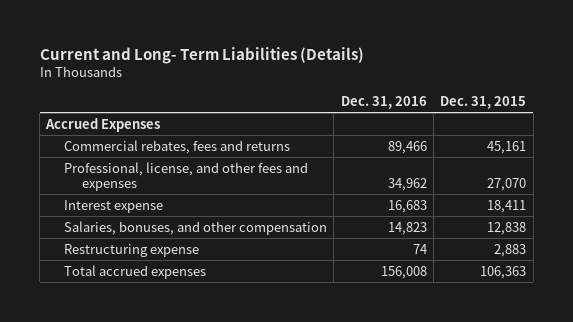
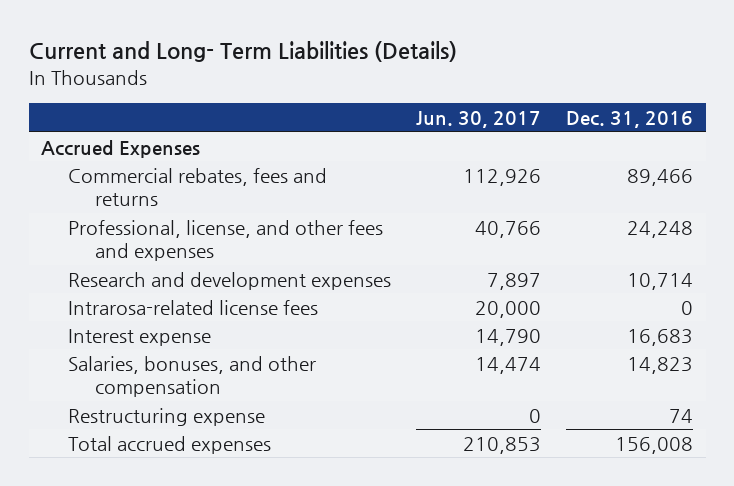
[440,95,527,109] Dec. 31, 2015 -> none
none -> [416,111,542,129] Jun. 30, 2017
[387,177,427,191] 34,962 -> [627,220,694,238] 24,248
none -> [68,271,392,290] Research and development expenses
none -> [68,299,319,315] Intrarosa-related license fees

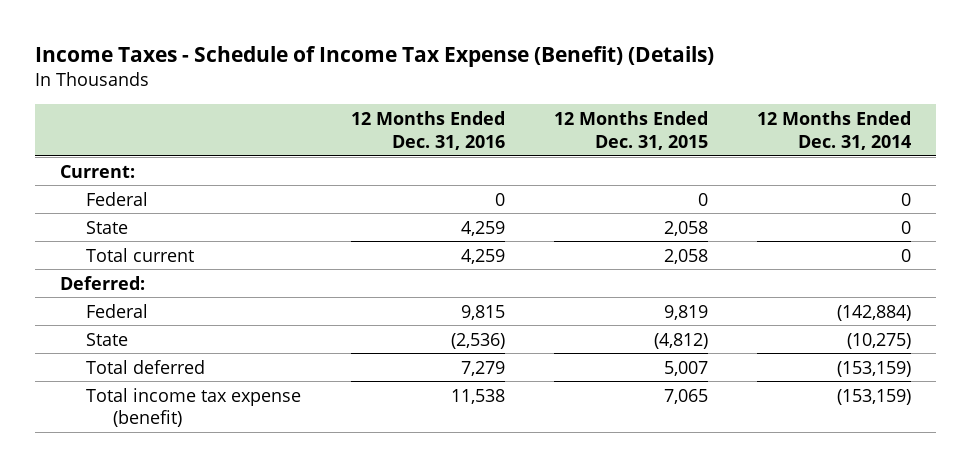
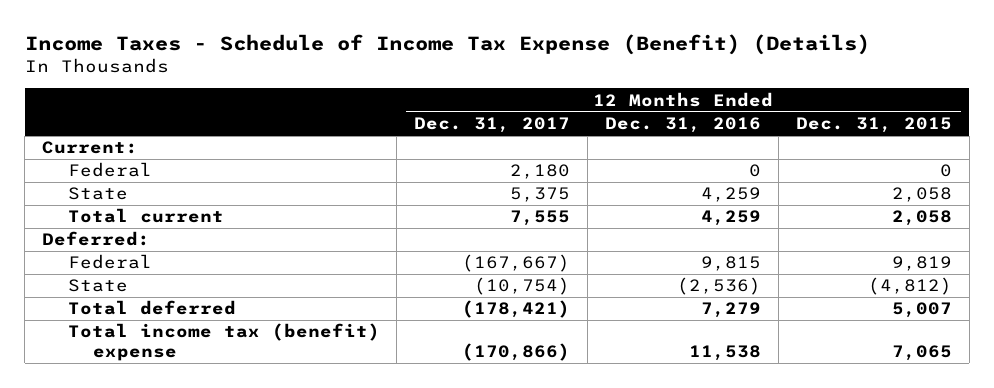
[757,110,912,150] 12 Months Ended Dec. 31, 2014 -> none
none -> [414,117,571,134] Dec. 31, 2017
[86,387,302,428] Total income tax expense (benefit) -> [67,323,380,361] Total income tax (benefit) expense

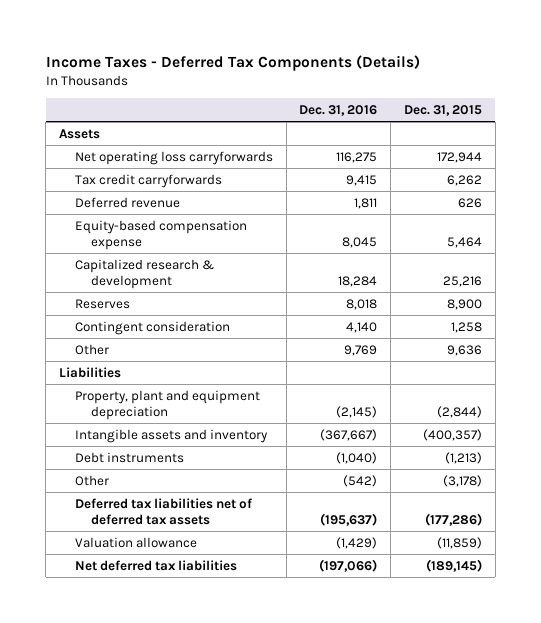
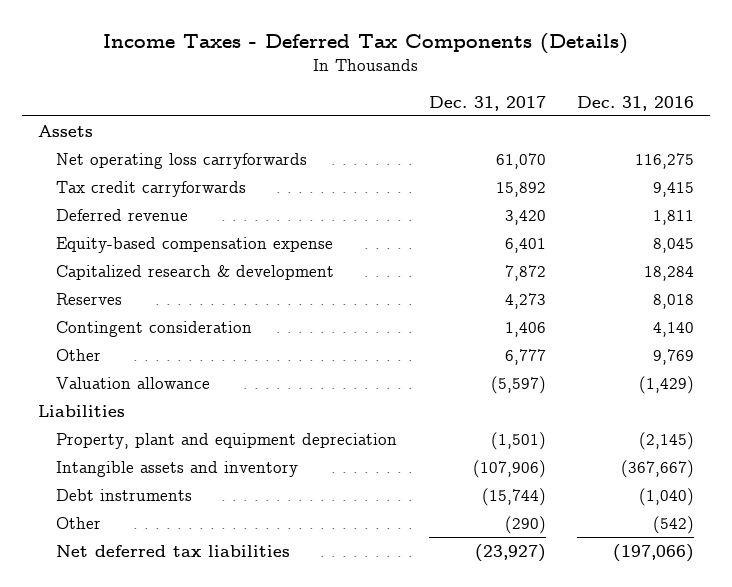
[403,104,482,116] Dec. 31, 2015 -> none
none -> [428,95,546,111] Dec. 31, 2017
[74,536,197,548] Valuation allowance -> [55,376,210,389] Valuation allowance
[74,497,252,525] Deferred tax liabilities net of deferred tax assets -> none

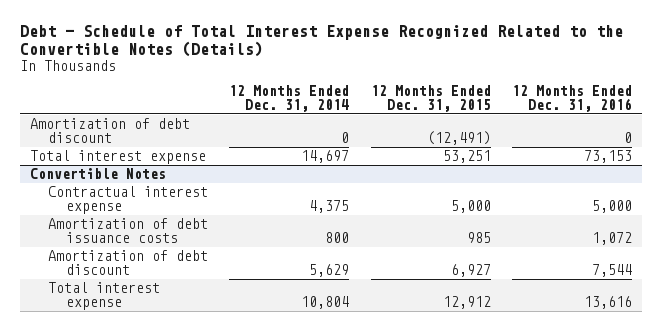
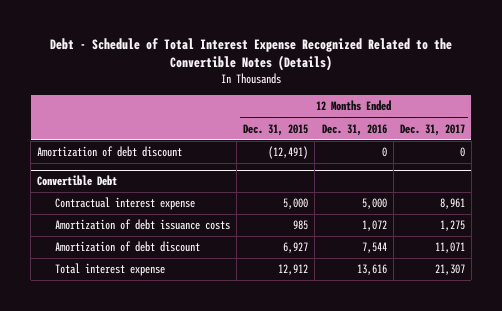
[229,85,350,113] 12 Months Ended Dec. 31, 2014 -> none
none -> [399,123,465,136] Dec. 31, 2017
[30,150,207,165] Total interest expense -> none
[30,168,167,180] Convertible Notes -> [37,175,118,187] Convertible Debt

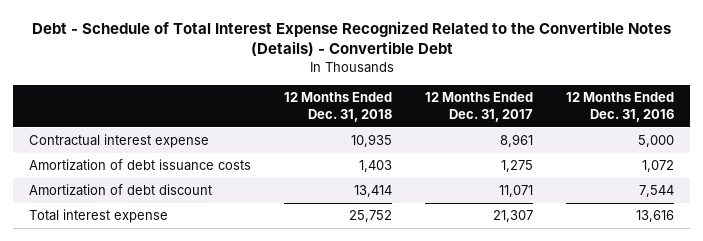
[49,37,452,72] Debt - Schedule of Total Interest Expense Recognized Related to the Convertible Notes (Details) -> [31,20,671,57] Debt - Schedule of Total Interest Expense Recognized Related to the Convertible Notes (Details) - Convertible Debt
[243,123,309,136] Dec. 31, 2015 -> none
none -> [284,92,393,123] 12 Months Ended Dec. 31, 2018
[37,146,183,158] Amortization of debt discount -> none
[37,175,118,187] Convertible Debt -> none

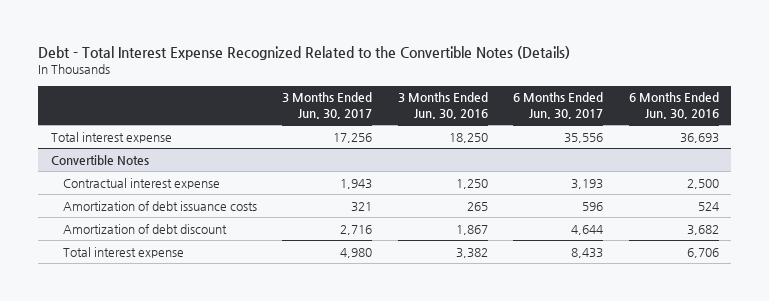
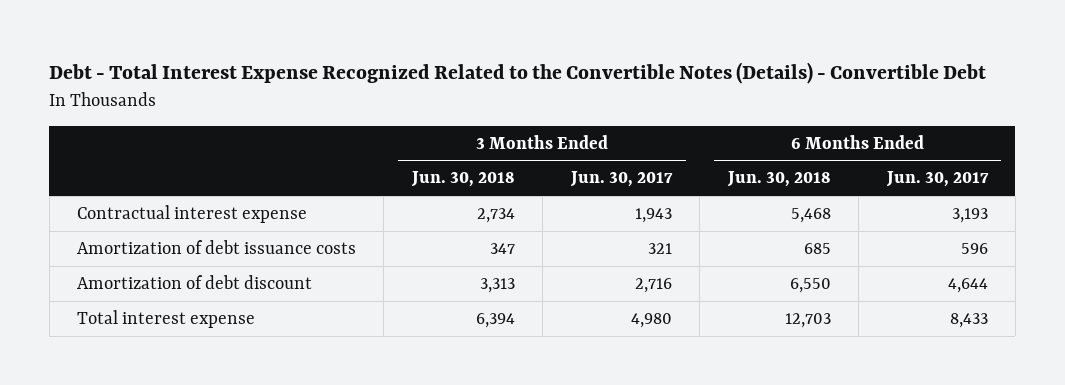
[37,45,570,60] Debt - Total Interest Expense Recognized Related to the Convertible Notes (Details) -> [49,62,987,85] Debt - Total Interest Expense Recognized Related to the Convertible Notes (Details) - Convertible Debt
[397,92,488,120] 3 Months Ended Jun. 30, 2016 -> none
[628,92,719,120] 6 Months Ended Jun. 30, 2016 -> none
none -> [410,171,515,188] Jun. 30, 2018
none -> [726,171,831,188] Jun. 30, 2018
[50,131,172,143] Total interest expense -> none
[50,154,149,165] Convertible Notes -> none

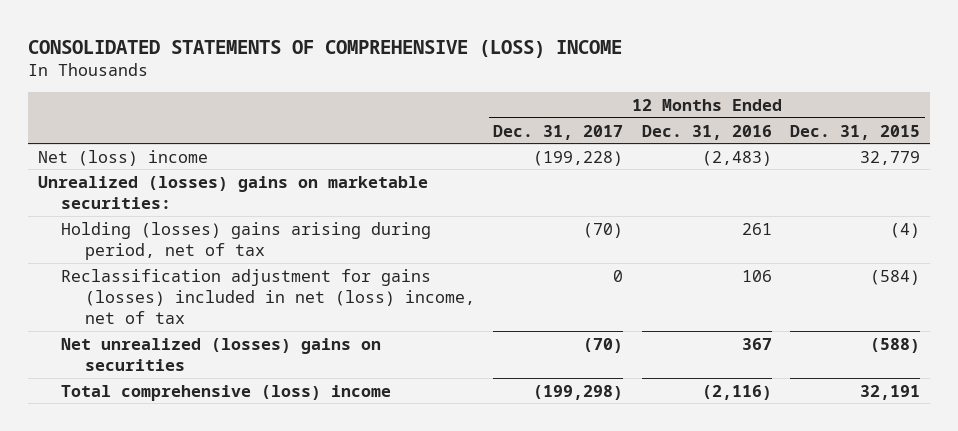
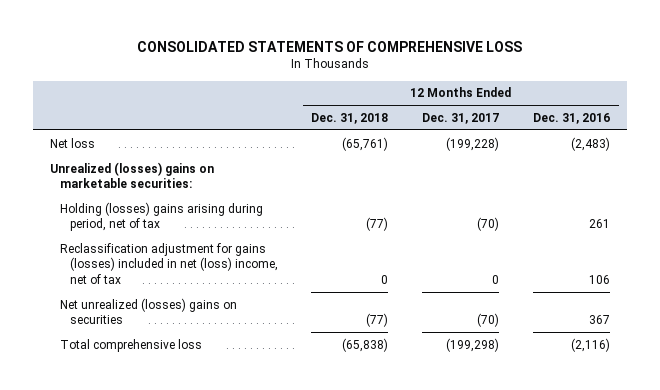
[28,39,623,58] CONSOLIDATED STATEMENTS OF COMPREHENSIVE (LOSS) INCOME -> [137,40,523,52] CONSOLIDATED STATEMENTS OF COMPREHENSIVE LOSS
[790,124,921,140] Dec. 31, 2015 -> none
none -> [311,112,389,124] Dec. 31, 2018
[37,149,208,166] Net (loss) income -> [49,137,95,148] Net loss
[61,384,392,401] Total comprehensive (loss) income -> [59,338,202,352] Total comprehensive loss

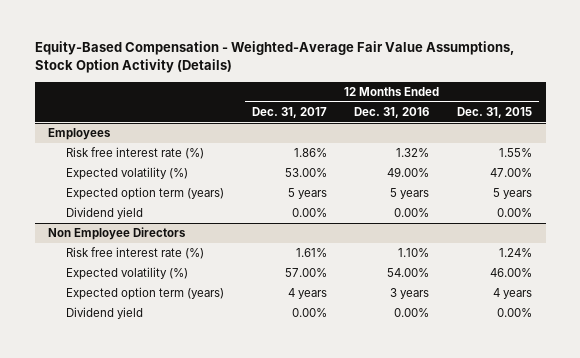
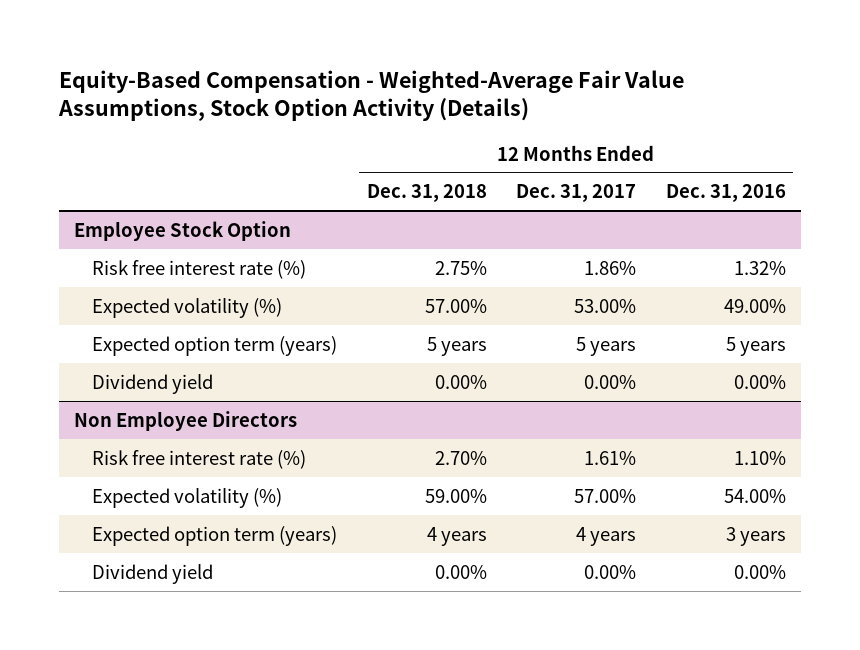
[456,106,532,118] Dec. 31, 2015 -> none
none -> [366,184,487,203] Dec. 31, 2018
[48,128,112,141] Employees -> [73,220,291,241] Employee Stock Option

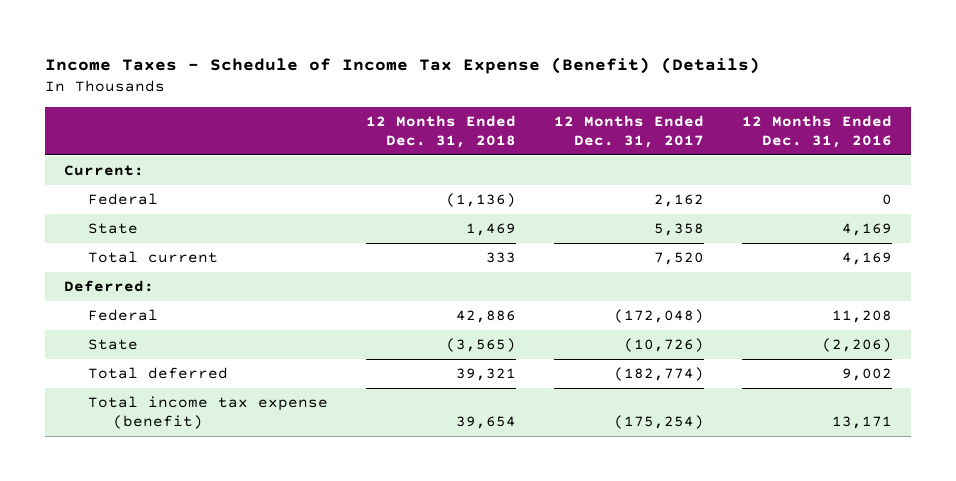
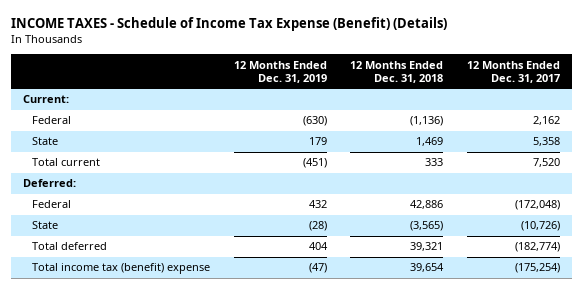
[45,56,761,74] Income Taxes - Schedule of Income Tax Expense (Benefit) (Details) -> [10,17,447,32] INCOME TAXES - Schedule of Income Tax Expense (Benefit) (Details)
[742,115,893,149] 12 Months Ended Dec. 31, 2016 -> none
none -> [233,60,327,83] 12 Months Ended Dec. 31, 2019
[88,396,329,430] Total income tax expense (benefit) -> [31,263,210,275] Total income tax (benefit) expense

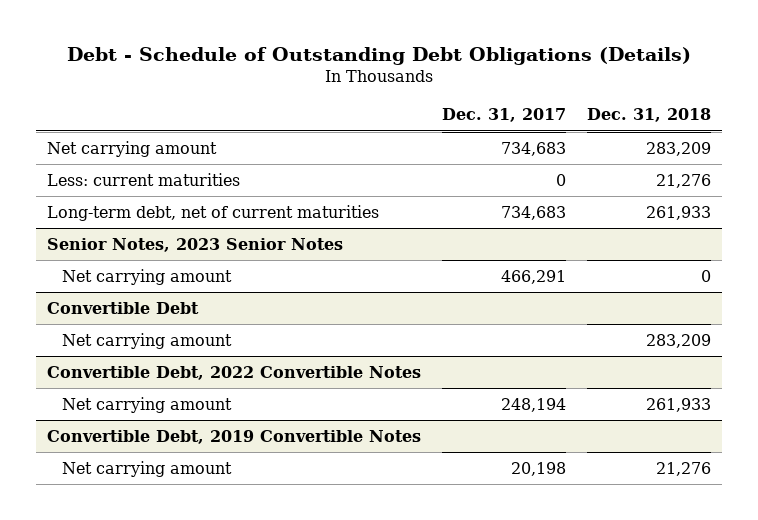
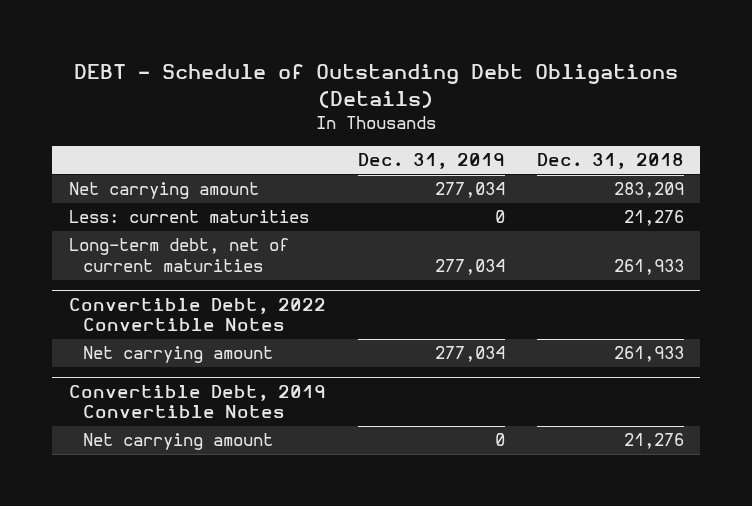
[66,46,691,65] Debt - Schedule of Outstanding Debt Obligations (Details) -> [74,64,679,108] DEBT - Schedule of Outstanding Debt Obligations (Details)
[441,108,566,123] Dec. 31, 2017 -> none
none -> [357,153,505,170] Dec. 31, 2019
[46,237,343,252] Senior Notes, 2023 Senior Notes -> none
[62,268,233,285] Net carrying amount -> none
[46,301,199,314] Convertible Debt -> none
[62,332,233,349] Net carrying amount -> none

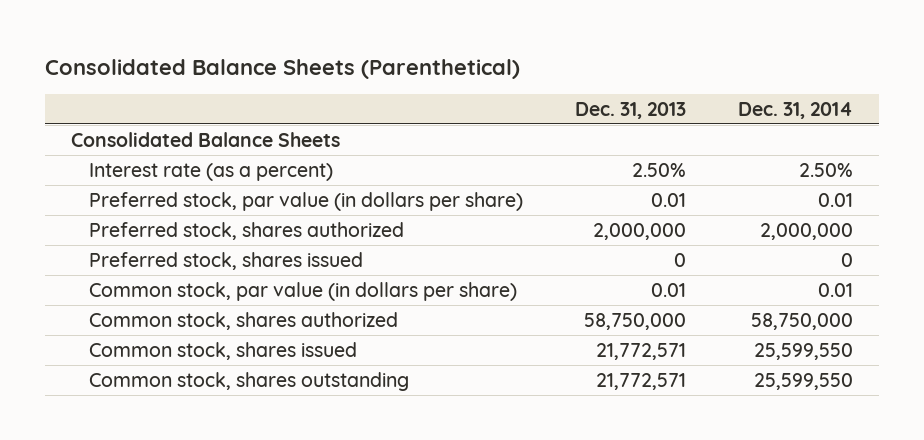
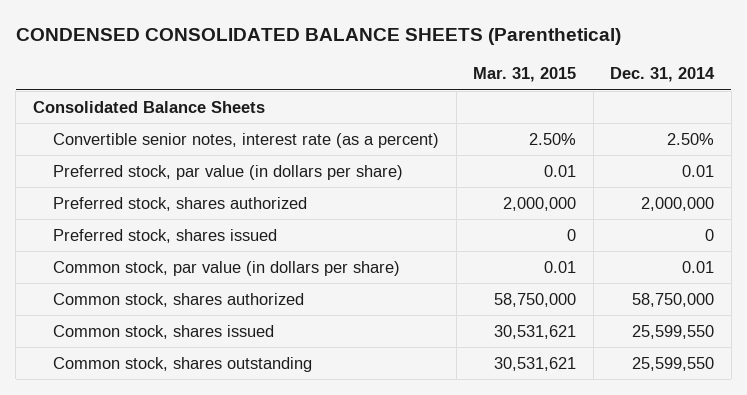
[44,58,520,79] Consolidated Balance Sheets (Parenthetical) -> [15,28,621,46] CONDENSED CONSOLIDATED BALANCE SHEETS (Parenthetical)
[574,101,686,119] Dec. 31, 2013 -> none
none -> [473,67,577,83] Mar. 31, 2015
[88,162,333,181] Interest rate (as a percent) -> [53,132,440,148] Convertible senior notes, interest rate (as a percent)

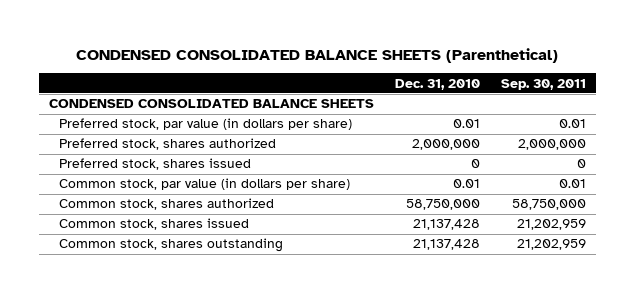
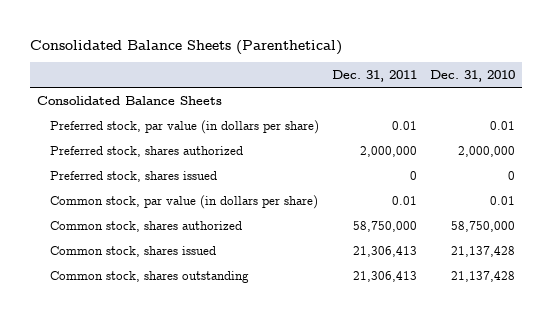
[76,47,559,63] CONDENSED CONSOLIDATED BALANCE SHEETS (Parenthetical) -> [30,39,343,55] Consolidated Balance Sheets (Parenthetical)
[500,78,586,90] Sep. 30, 2011 -> none
none -> [332,69,418,82] Dec. 31, 2011
[48,99,374,109] CONDENSED CONSOLIDATED BALANCE SHEETS -> [36,95,222,105] Consolidated Balance Sheets

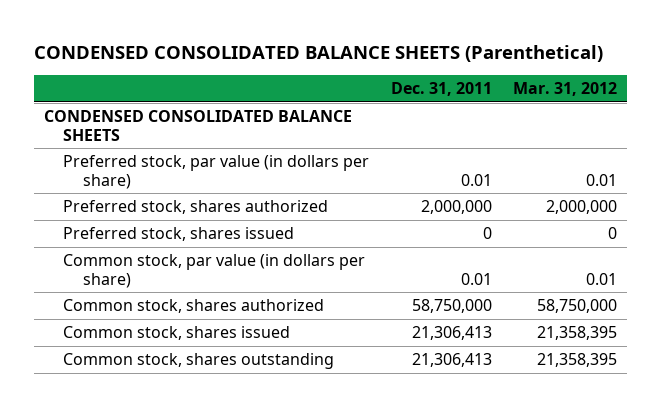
[30,39,343,55] Consolidated Balance Sheets (Parenthetical) -> [33,44,603,62] CONDENSED CONSOLIDATED BALANCE SHEETS (Parenthetical)
[430,69,516,82] Dec. 31, 2010 -> none
none -> [512,82,617,97] Mar. 31, 2012
[36,95,222,105] Consolidated Balance Sheets -> [44,110,353,141] CONDENSED CONSOLIDATED BALANCE SHEETS

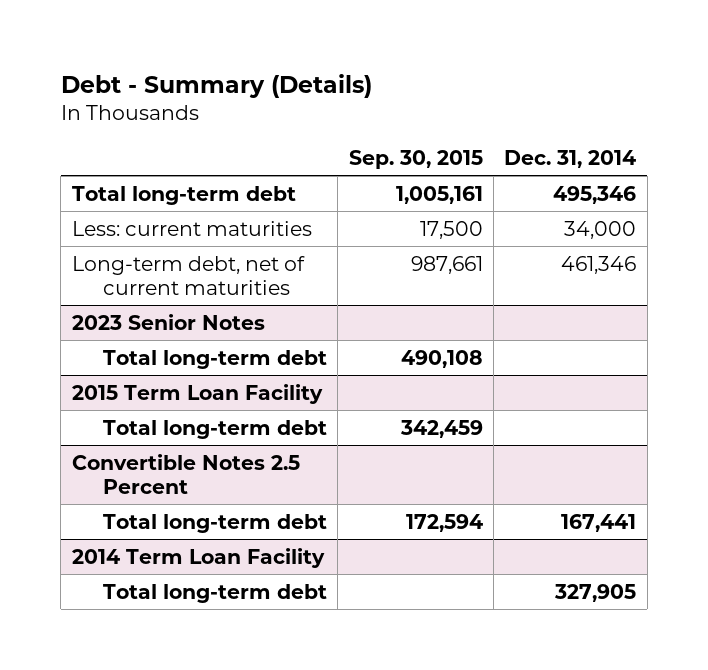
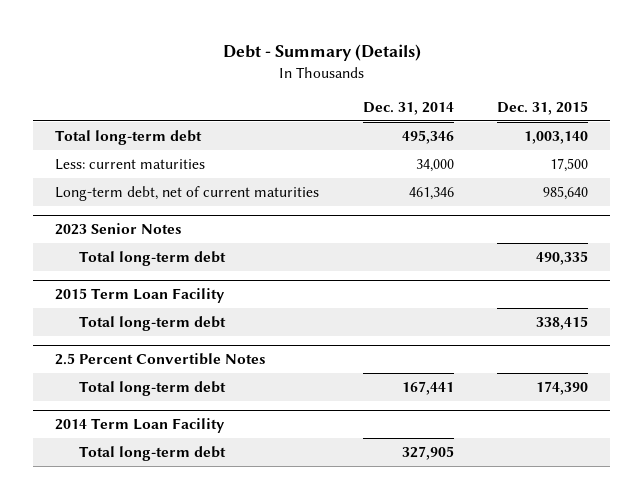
[348,150,483,170] Sep. 30, 2015 -> none
none -> [497,100,589,115] Dec. 31, 2015
[71,453,300,494] Convertible Notes 2.5 Percent -> [55,353,267,366] 2.5 Percent Convertible Notes

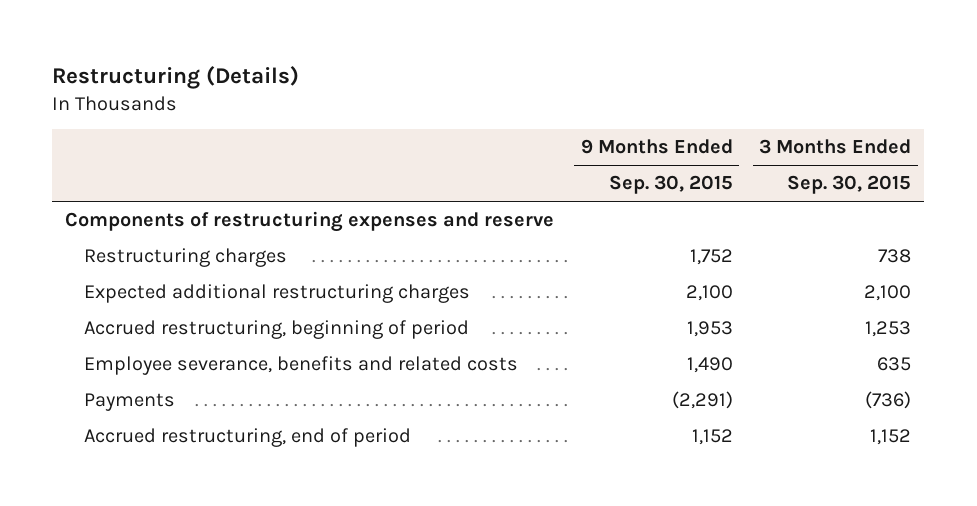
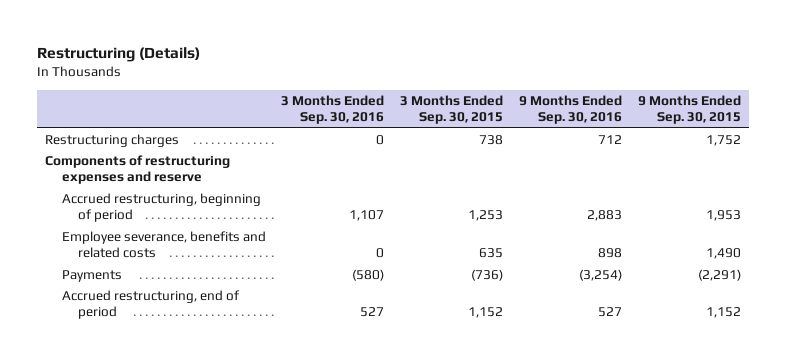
none -> [281,95,385,125] 3 Months Ended Sep. 30, 2016
none -> [519,95,623,125] 9 Months Ended Sep. 30, 2016
[83,284,470,304] Expected additional restructuring charges -> none
[65,211,555,233] Components of restructuring expenses and reserve -> [45,155,231,185] Components of restructuring expenses and reserve

